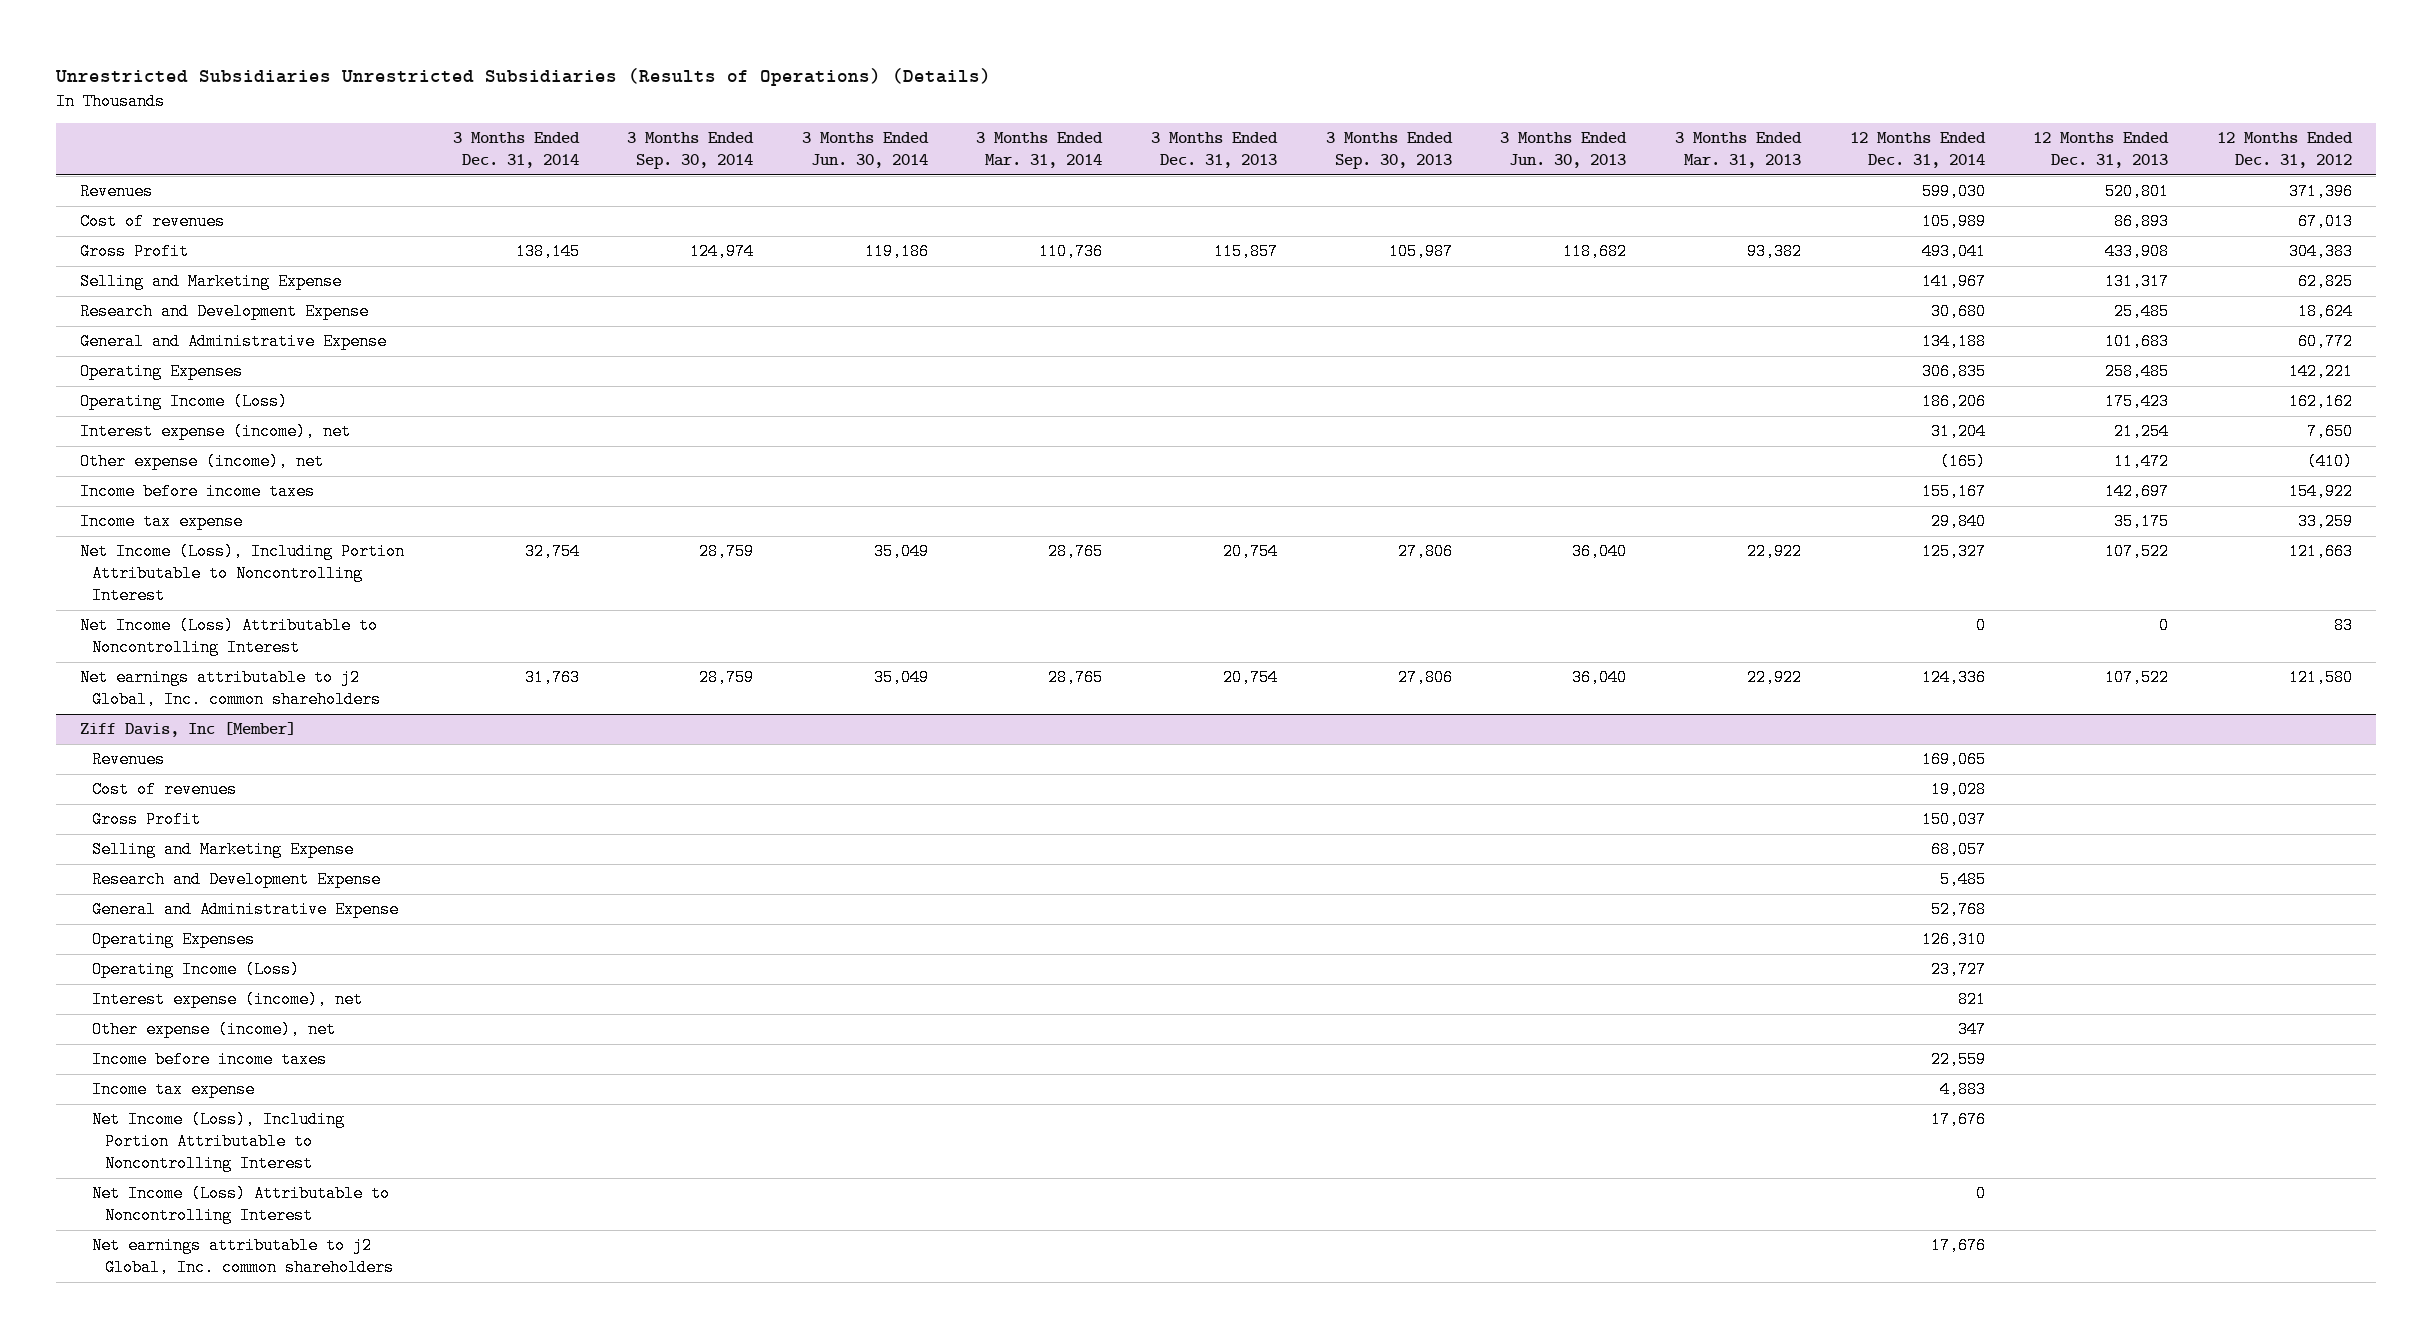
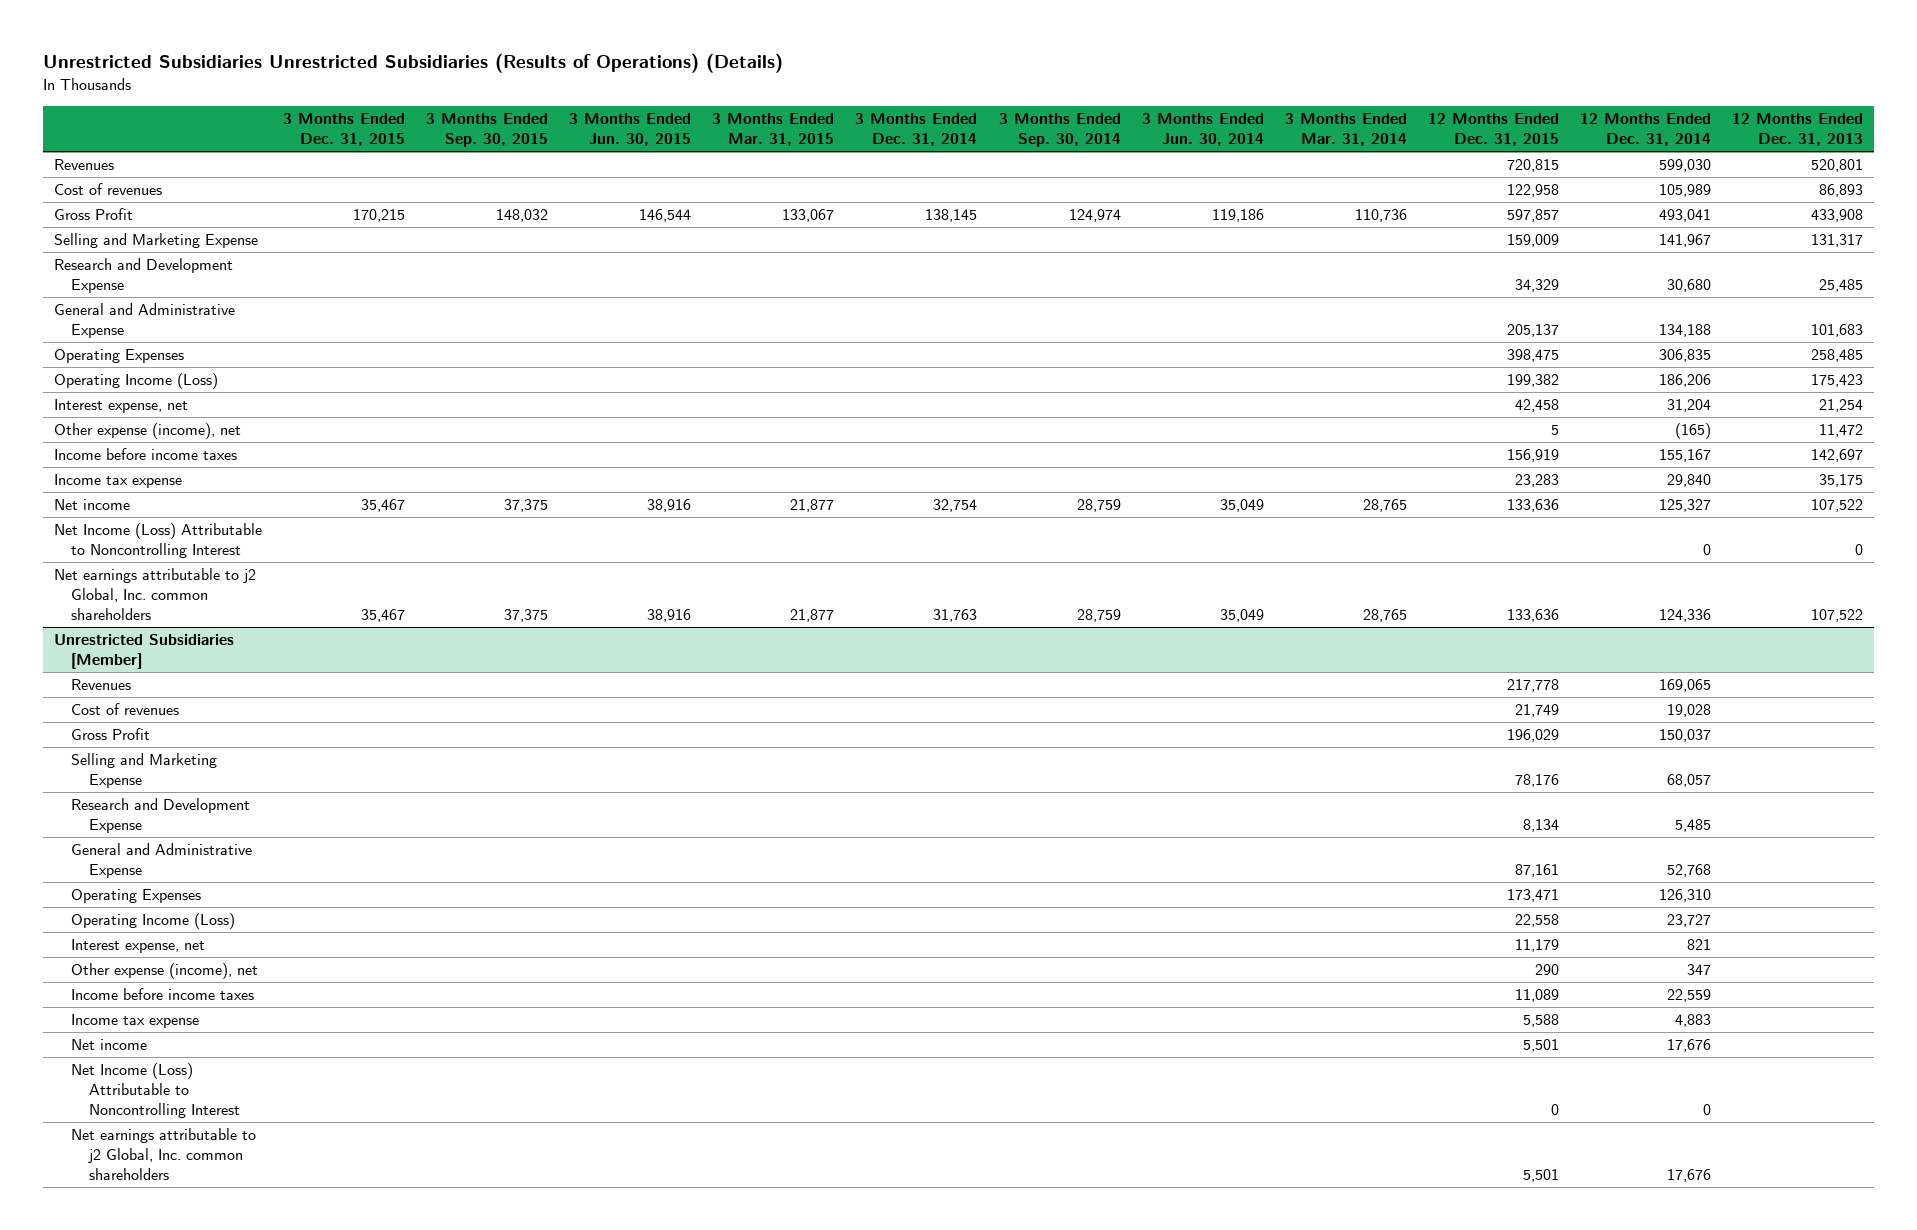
[1151,132,1279,169] 3 Months Ended Dec. 31, 2013 -> none
[1325,132,1453,170] 3 Months Ended Sep. 30, 2013 -> none
[1500,132,1628,169] 3 Months Ended Jun. 30, 2013 -> none
[1675,132,1803,169] 3 Months Ended Mar. 31, 2013 -> none
[2217,132,2354,169] 12 Months Ended Dec. 31, 2012 -> none
none -> [282,113,405,147] 3 Months Ended Dec. 31, 2015
none -> [425,113,548,148] 3 Months Ended Sep. 30, 2015
none -> [569,113,692,147] 3 Months Ended Jun. 30, 2015
none -> [712,113,835,147] 3 Months Ended Mar. 31, 2015
none -> [1428,113,1560,147] 12 Months Ended Dec. 31, 2015
[79,423,351,441] Interest expense (income), net -> [53,399,188,414] Interest expense, net
[79,543,405,604] Net Income (Loss), Including Portion Attributable to Noncontrolling Interest -> [53,499,130,511] Net income
[79,722,296,738] Ziff Davis, Inc [Member] -> none
none -> [53,634,234,670] Unrestricted Subsidiaries [Member]
[92,991,364,1009] Interest expense (income), net -> [71,939,206,954] Interest expense, net
[92,1111,346,1172] Net Income (Loss), Including Portion Attributable to Noncontrolling Interest -> [71,1039,148,1051] Net income

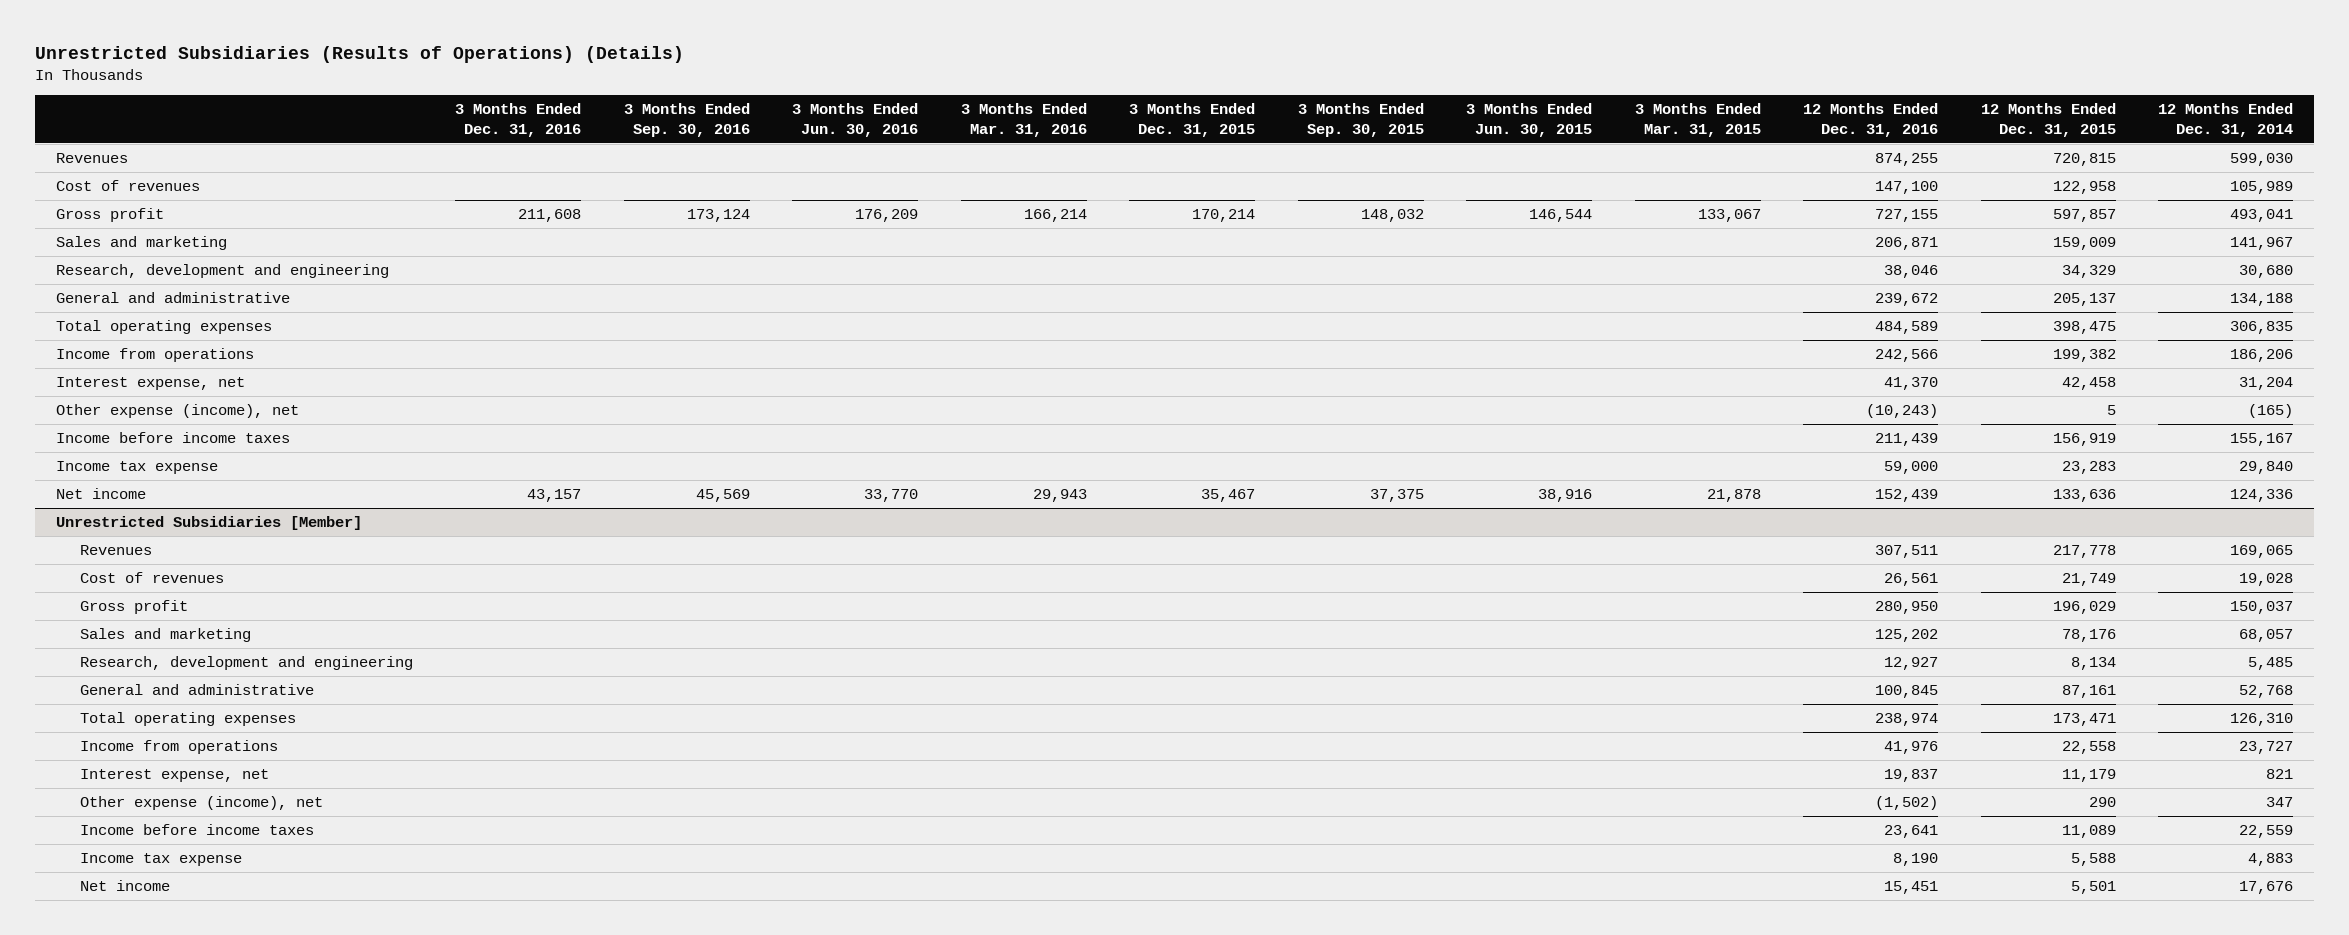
[43,53,784,74] Unrestricted Subsidiaries Unrestricted Subsidiaries (Results of Operations) (Details) -> [34,45,684,63] Unrestricted Subsidiaries (Results of Operations) (Details)
[855,113,978,147] 3 Months Ended Dec. 31, 2014 -> none
[998,113,1121,148] 3 Months Ended Sep. 30, 2014 -> none
[1141,113,1264,147] 3 Months Ended Jun. 30, 2014 -> none
[1284,113,1407,147] 3 Months Ended Mar. 31, 2014 -> none
[1732,113,1864,147] 12 Months Ended Dec. 31, 2013 -> none
none -> [455,103,582,138] 3 Months Ended Dec. 31, 2016
none -> [623,103,750,138] 3 Months Ended Sep. 30, 2016
none -> [792,103,919,138] 3 Months Ended Jun. 30, 2016
none -> [960,103,1087,138] 3 Months Ended Mar. 31, 2016
none -> [1803,103,1939,138] 12 Months Ended Dec. 31, 2016
[53,208,133,221] Gross Profit -> [55,207,164,222] Gross profit
[352,209,405,223] 170,215 -> [1192,208,1256,222] 170,214
[53,233,258,249] Selling and Marketing Expense -> [55,235,227,250] Sales and marketing
[53,258,233,294] Research and Development Expense -> [55,263,389,278] Research, development and engineering
[53,303,235,339] General and Administrative Expense -> [55,291,290,303] General and administrative
[53,349,184,364] Operating Expenses -> [55,319,272,334] Total operating expenses
[53,373,218,390] Operating Income (Loss) -> [55,347,254,362] Income from operations
[53,523,262,559] Net Income (Loss) Attributable to Noncontrolling Interest -> none
[53,568,256,621] Net earnings attributable to j2 Global, Inc. common shareholders -> none
[790,499,835,513] 21,877 -> [1706,488,1761,502] 21,878
[1659,499,1712,513] 125,327 -> [2230,488,2294,502] 124,336
[71,728,151,741] Gross Profit -> [79,599,188,614] Gross profit
[71,753,218,789] Selling and Marketing Expense -> [79,627,251,642] Sales and marketing
[71,798,251,834] Research and Development Expense -> [79,655,413,670] Research, development and engineering
[71,843,253,879] General and Administrative Expense -> [79,683,314,695] General and administrative
[71,889,202,904] Operating Expenses -> [79,711,296,726] Total operating expenses
[71,913,236,930] Operating Income (Loss) -> [79,739,278,754] Income from operations
[71,1063,241,1119] Net Income (Loss) Attributable to Noncontrolling Interest -> none
[71,1128,257,1181] Net earnings attributable to j2 Global, Inc. common shareholders -> none

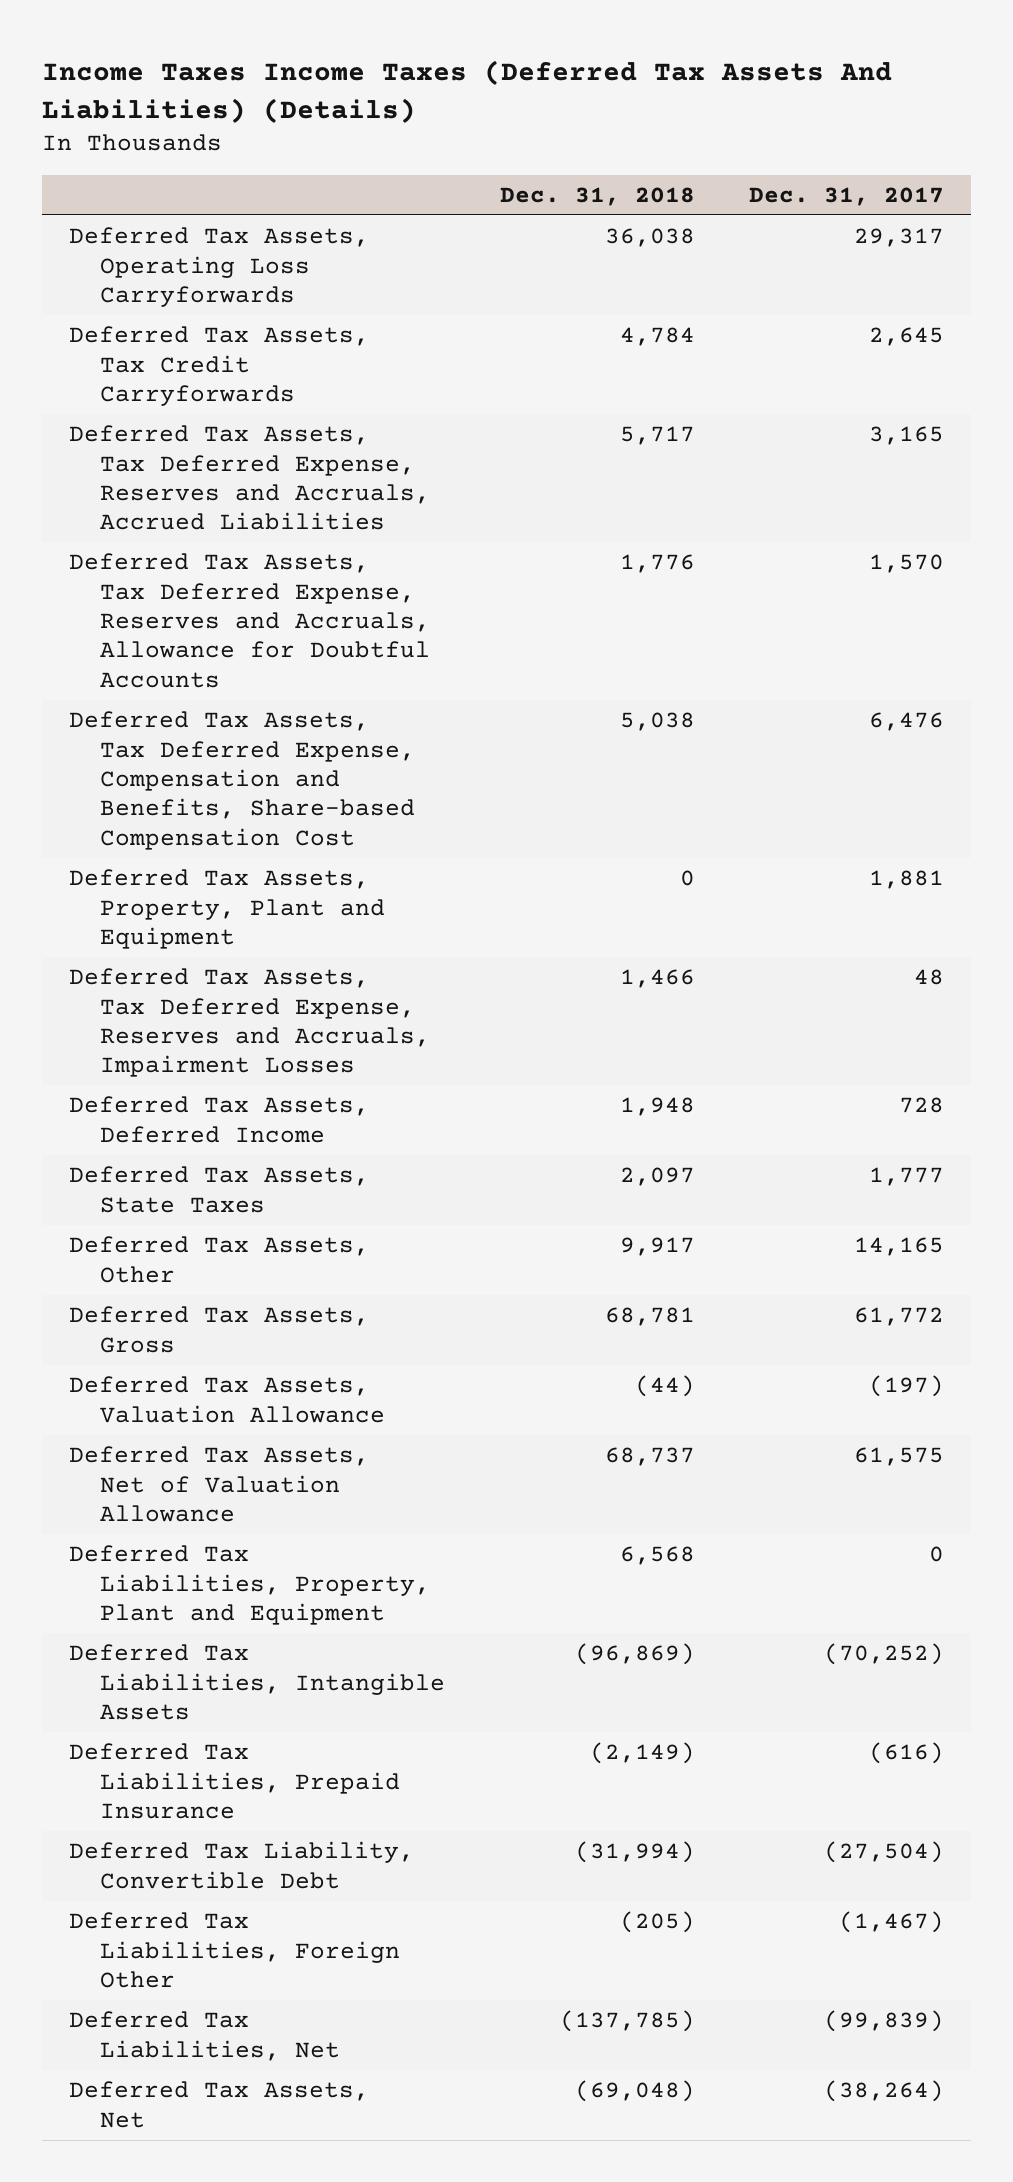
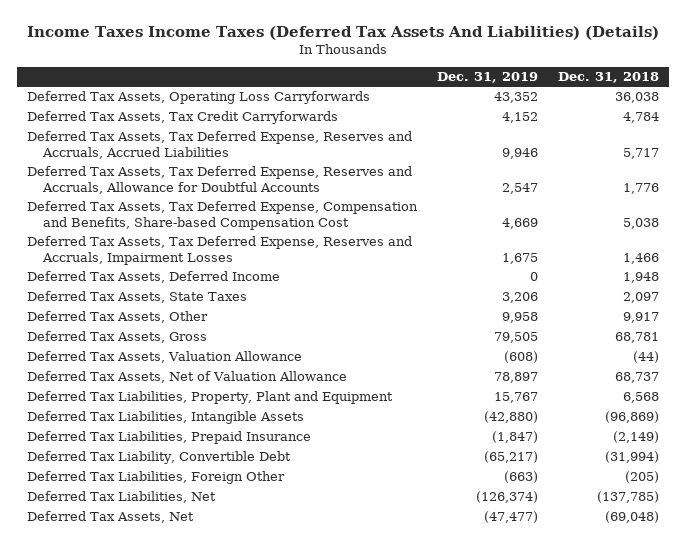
[748,186,944,206] Dec. 31, 2017 -> none
none -> [436,71,538,83] Dec. 31, 2019
[69,869,386,950] Deferred Tax Assets, Property, Plant and Equipment -> none

